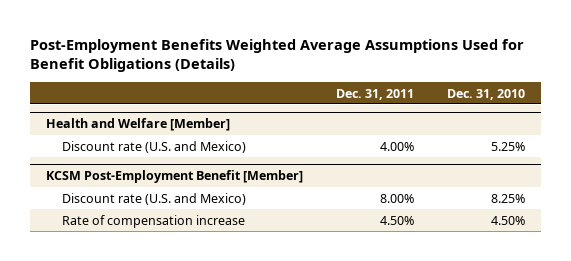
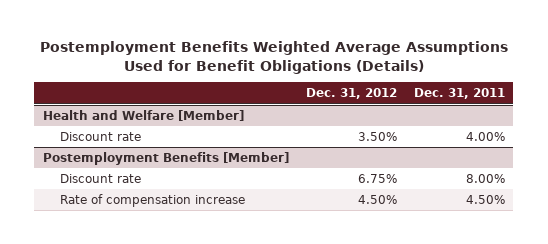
[29,38,524,73] Post-Employment Benefits Weighted Average Assumptions Used for Benefit Obligations (Details) -> [39,41,508,74] Postemployment Benefits Weighted Average Assumptions Used for Benefit Obligations (Details)
[446,88,525,100] Dec. 31, 2010 -> none
none -> [305,88,397,100] Dec. 31, 2012
[46,170,304,184] KCSM Post-Employment Benefit [Member] -> none
[61,140,246,153] Discount rate (U.S. and Mexico) -> [59,131,141,141] Discount rate
none -> [42,151,289,165] Postemployment Benefits [Member]
[61,192,246,205] Discount rate (U.S. and Mexico) -> [59,173,141,183] Discount rate

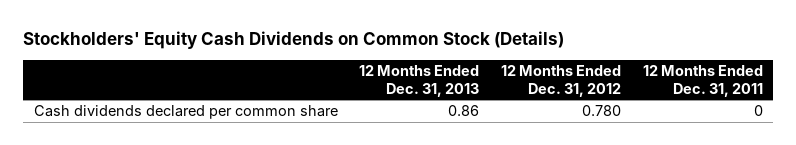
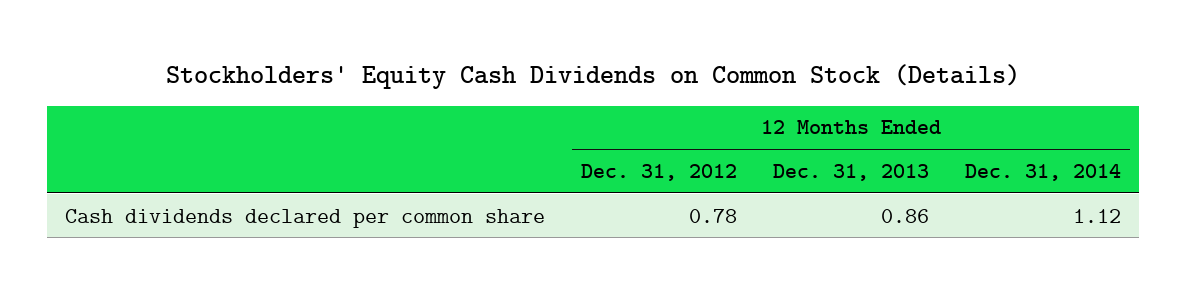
[642,65,763,97] 12 Months Ended Dec. 31, 2011 -> none
none -> [964,163,1121,181] Dec. 31, 2014
[581,105,621,117] 0.780 -> [689,208,738,223] 0.78

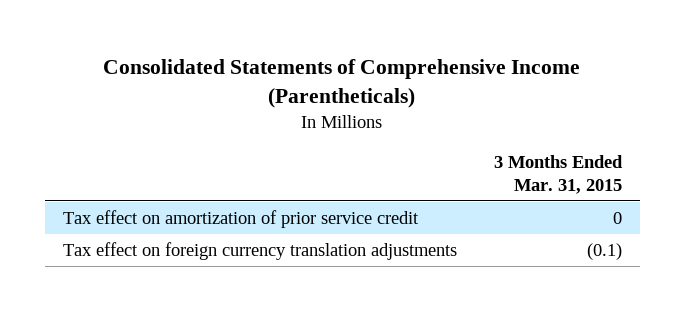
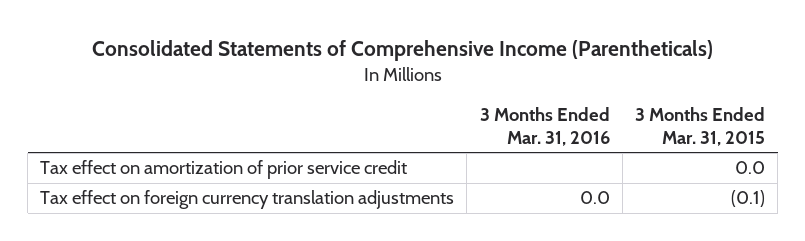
none -> [479,106,610,147] 3 Months Ended Mar. 31, 2016
[612,211,622,224] 0 -> [735,161,766,175] 0.0

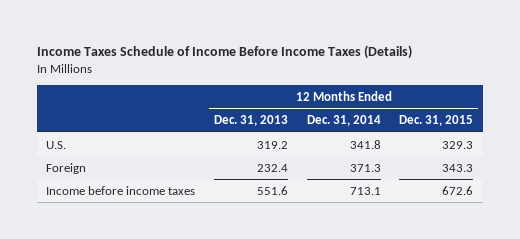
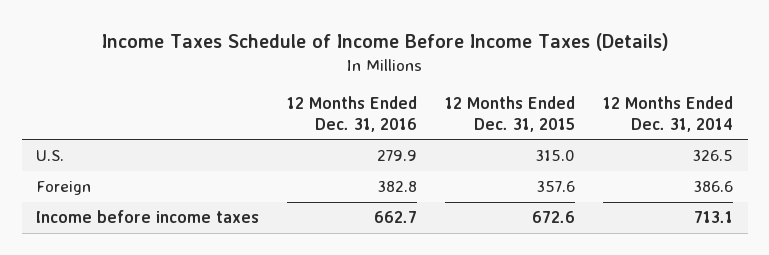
[213,115,288,127] Dec. 31, 2013 -> none
none -> [287,96,418,132] 12 Months Ended Dec. 31, 2016
[349,139,381,149] 341.8 -> [692,150,734,162] 326.5
[442,140,474,149] 329.3 -> [535,150,576,162] 315.0
[349,163,381,172] 371.3 -> [693,181,734,193] 386.6
[442,163,474,172] 343.3 -> [536,181,576,193] 357.6

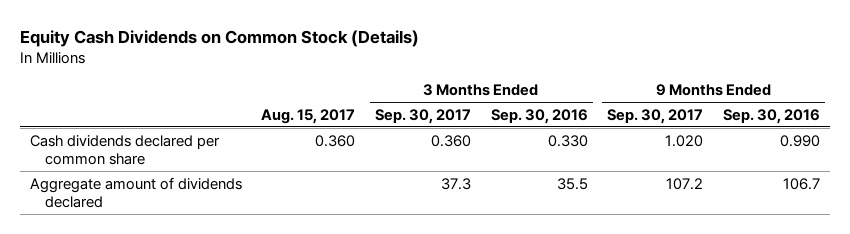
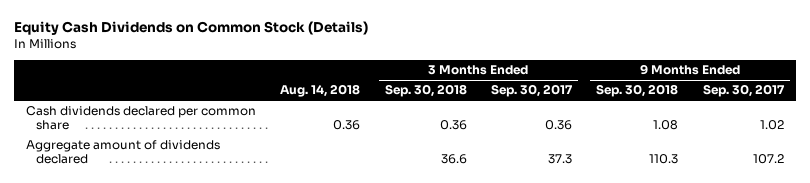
[261,108,356,124] Aug. 15, 2017 -> none
[490,108,588,124] Sep. 30, 2016 -> none
[723,108,821,124] Sep. 30, 2016 -> none
none -> [280,84,361,98] Aug. 14, 2018
none -> [384,84,467,98] Sep. 30, 2018
none -> [596,84,679,98] Sep. 30, 2018
[431,134,472,147] 0.360 -> [544,119,572,130] 0.36
[665,134,704,147] 1.020 -> [759,119,784,130] 1.02

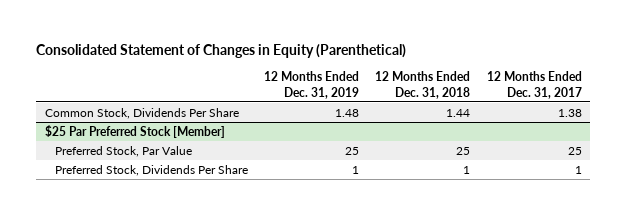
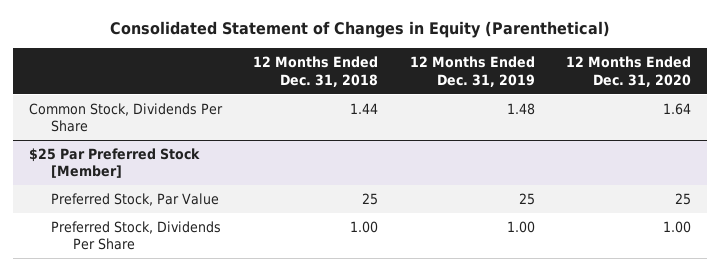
[486,71,582,99] 12 Months Ended Dec. 31, 2017 -> none
none -> [566,56,692,87] 12 Months Ended Dec. 31, 2020
[352,166,360,175] 1 -> [506,220,535,233] 1.00
[463,166,471,175] 1 -> [350,220,379,233] 1.00

